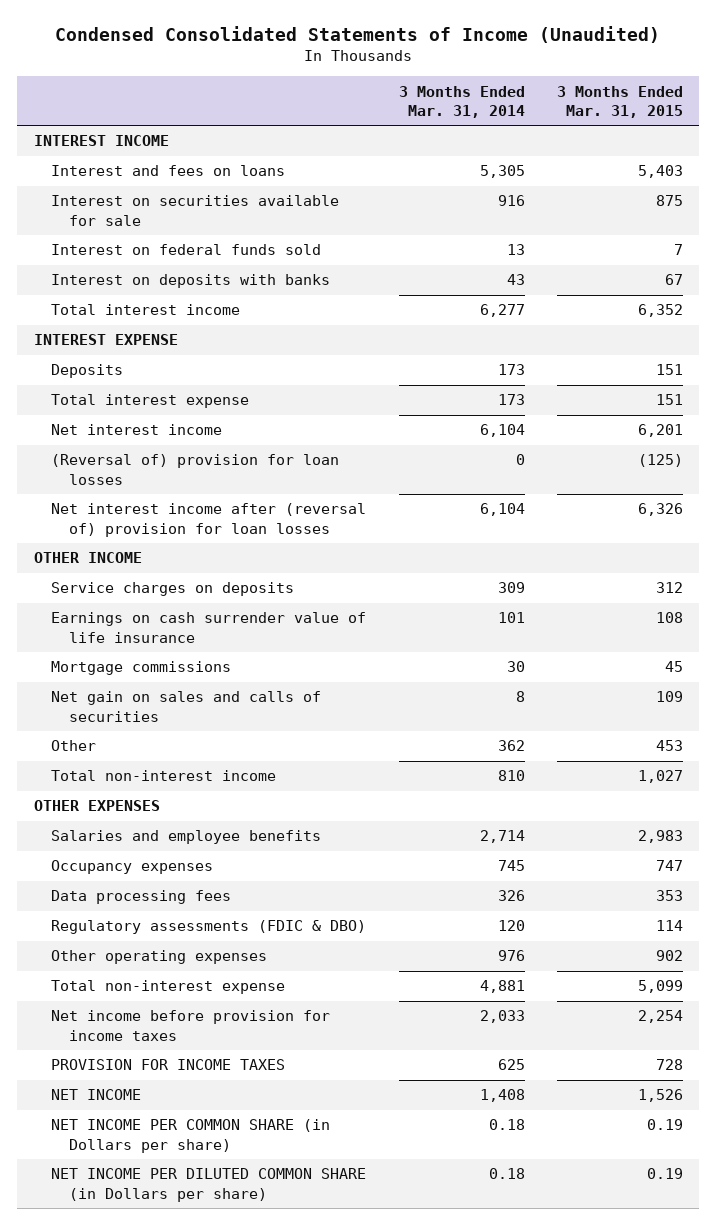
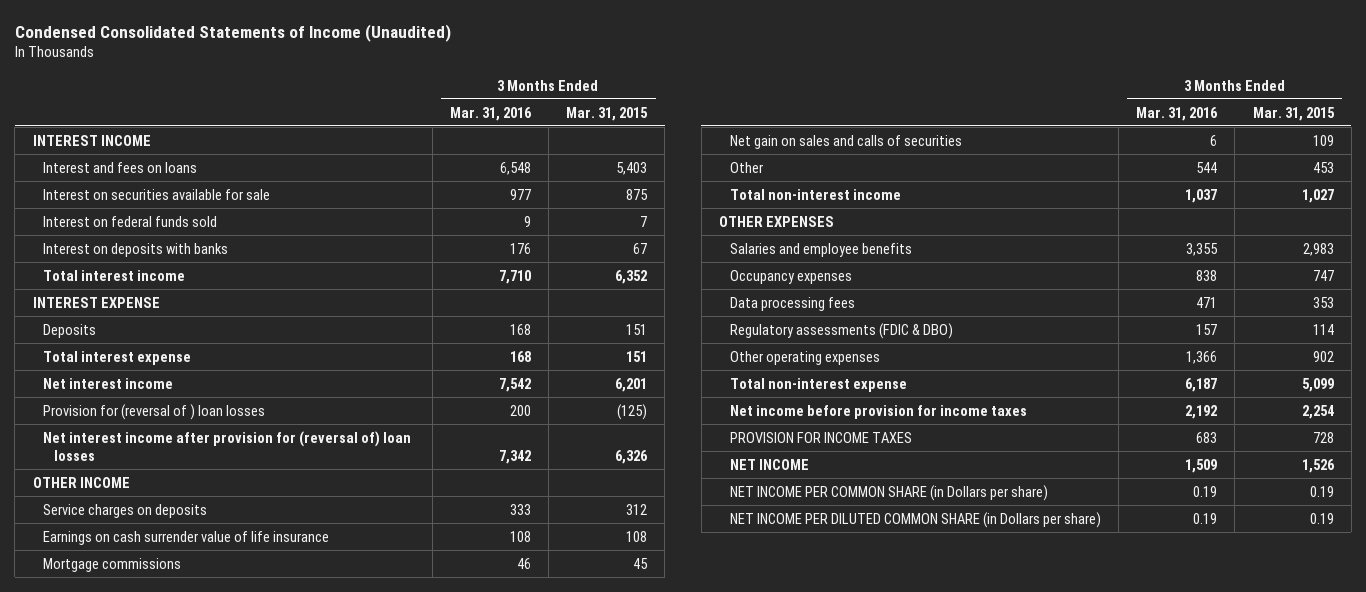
[398,85,525,118] 3 Months Ended Mar. 31, 2014 -> none
none -> [449,106,532,121] Mar. 31, 2016
[51,454,340,485] (Reversal of) provision for loan losses -> [43,403,266,420] Provision for (reversal of ) loan losses
[51,503,367,537] Net interest income after (reversal of) provision for loan losses -> [43,430,412,461] Net interest income after provision for (reversal of) loan losses

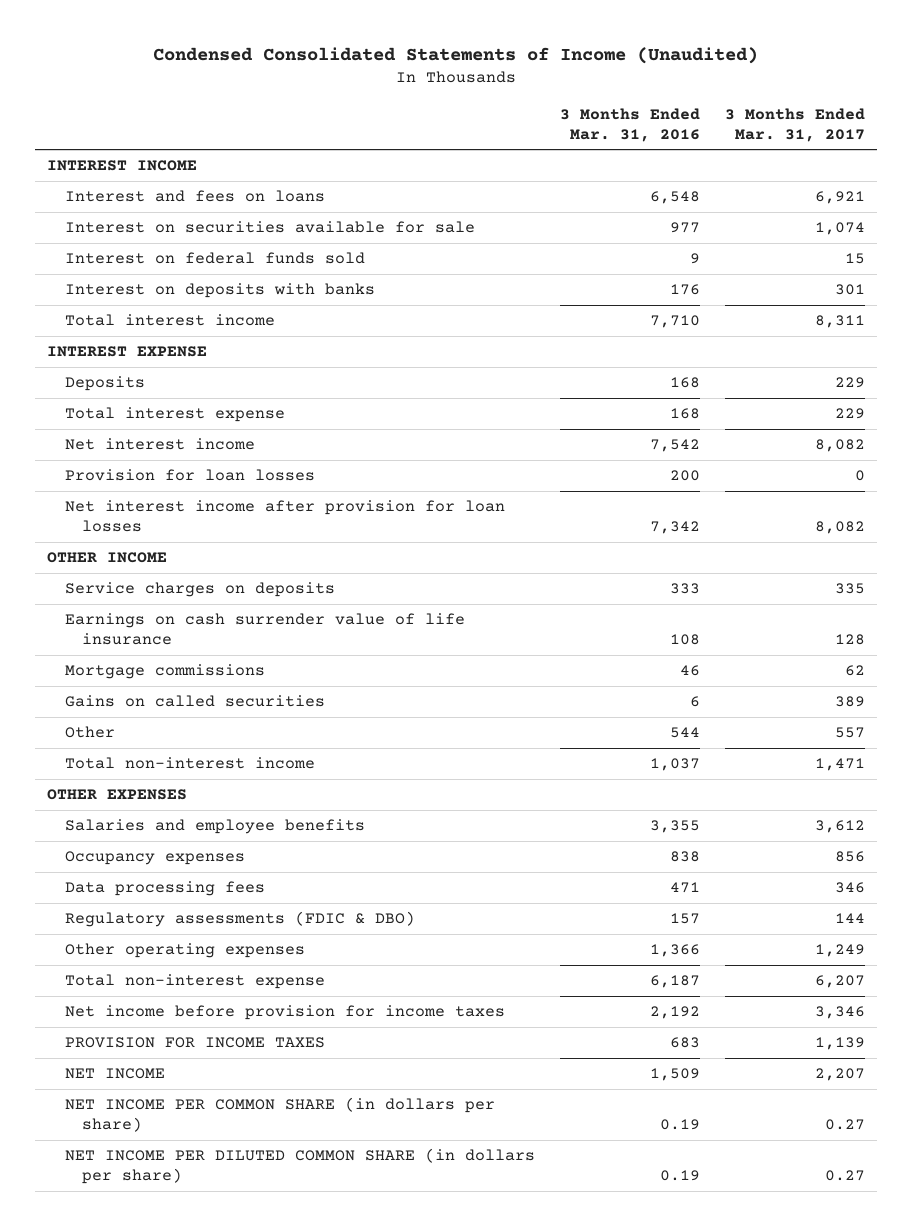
[566,106,649,121] Mar. 31, 2015 -> none
none -> [724,107,865,142] 3 Months Ended Mar. 31, 2017
[43,403,266,420] Provision for (reversal of ) loan losses -> [64,469,315,482] Provision for loan losses
[43,430,412,461] Net interest income after provision for (reversal of) loan losses -> [64,500,505,533] Net interest income after provision for loan losses
[729,134,962,149] Net gain on sales and calls of securities -> [64,695,325,708] Gains on called securities
[729,484,1048,501] NET INCOME PER COMMON SHARE (in Dollars per share) -> [64,1097,495,1133] NET INCOME PER COMMON SHARE (in dollars per share)
[729,511,1101,528] NET INCOME PER DILUTED COMMON SHARE (in Dollars per share) -> [64,1148,535,1185] NET INCOME PER DILUTED COMMON SHARE (in dollars per share)

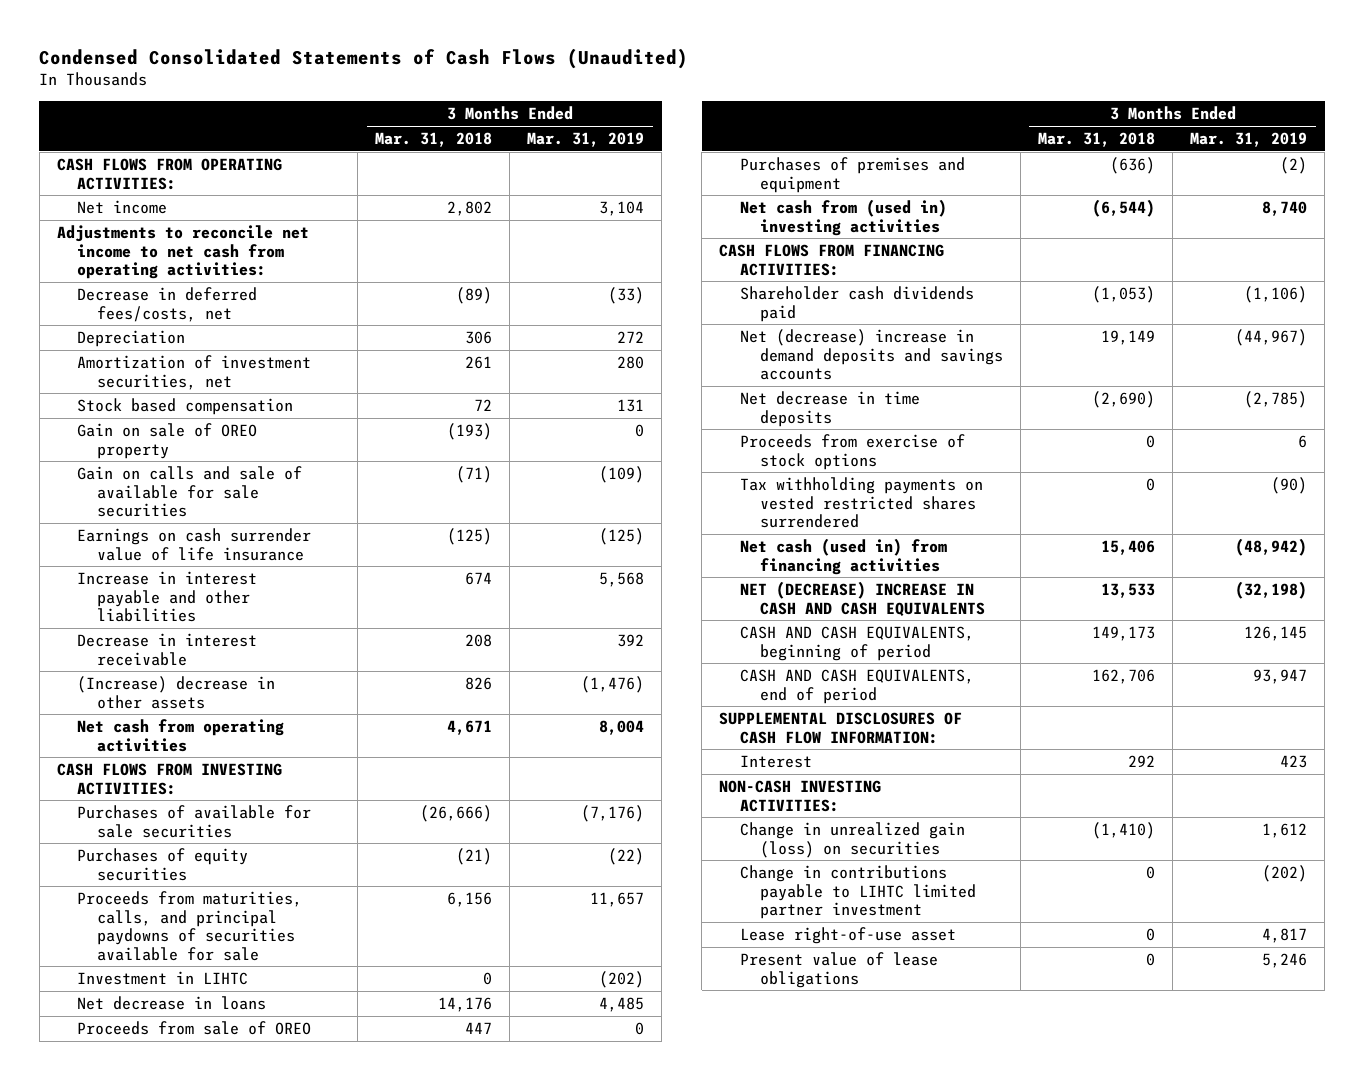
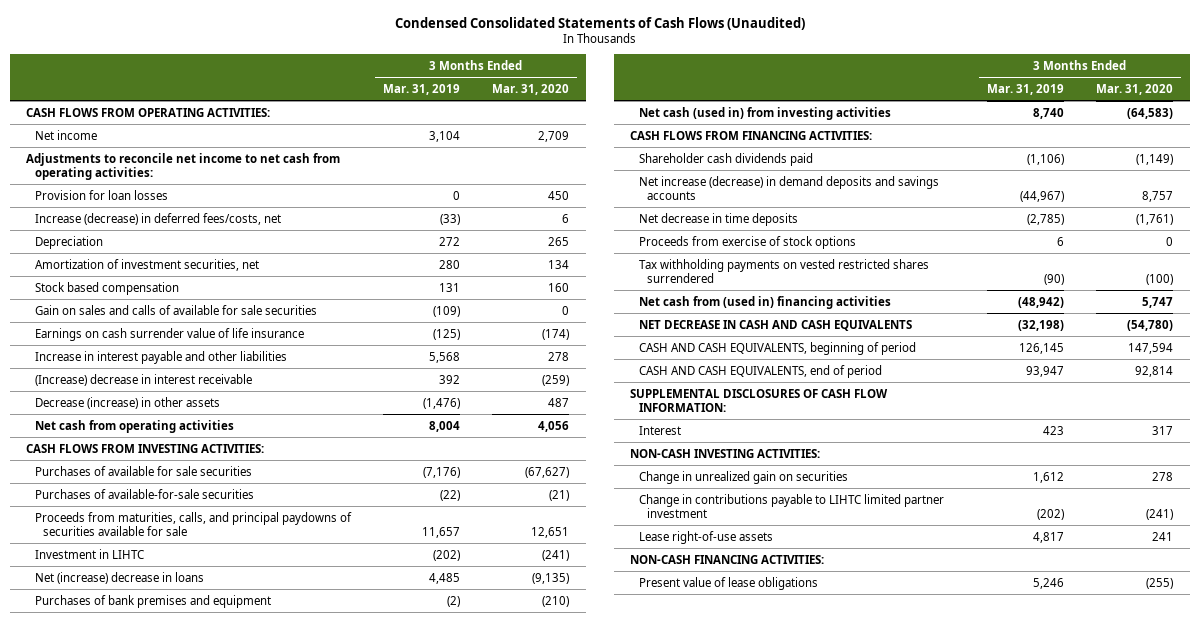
[375,132,493,148] Mar. 31, 2018 -> none
none -> [492,83,570,95] Mar. 31, 2020
none -> [34,189,168,200] Provision for loan losses
[76,286,257,322] Decrease in deferred fees/costs, net -> [34,212,281,225] Increase (decrease) in deferred fees/costs, net
[76,422,257,459] Gain on sale of OREO property -> none
[76,465,302,518] Gain on calls and sale of available for sale securities -> [34,304,317,315] Gain on sales and calls of available for sale securities
[76,632,257,666] Decrease in interest receivable -> [34,373,252,386] (Increase) decrease in interest receivable
[76,675,275,709] (Increase) decrease in other assets -> [34,396,220,409] Decrease (increase) in other assets
[76,847,248,881] Purchases of equity securities -> [34,488,254,499] Purchases of available-for-sale securities
[76,1020,311,1035] Proceeds from sale of OREO -> none
[76,995,266,1010] Net decrease in loans -> [34,571,204,584] Net (increase) decrease in loans
[739,156,965,193] Purchases of premises and equipment -> [34,594,271,608] Purchases of bank premises and equipment
[739,198,947,236] Net cash from (used in) investing activities -> [638,106,891,120] Net cash (used in) from investing activities
[739,328,1004,381] Net (decrease) increase in demand deposits and savings accounts -> [638,175,939,200] Net increase (decrease) in demand deposits and savings accounts
[739,537,947,575] Net cash (used in) from financing activities -> [638,295,891,309] Net cash from (used in) financing activities
[739,580,986,617] NET (DECREASE) INCREASE IN CASH AND CASH EQUIVALENTS -> [638,319,912,331] NET DECREASE IN CASH AND CASH EQUIVALENTS
[739,821,965,858] Change in unrealized gain (loss) on securities -> [638,470,848,484] Change in unrealized gain on securities
[739,926,956,944] Lease right-of-use asset -> [638,530,773,544] Lease right-of-use assets
none -> [630,554,825,564] NON-CASH FINANCING ACTIVITIES:

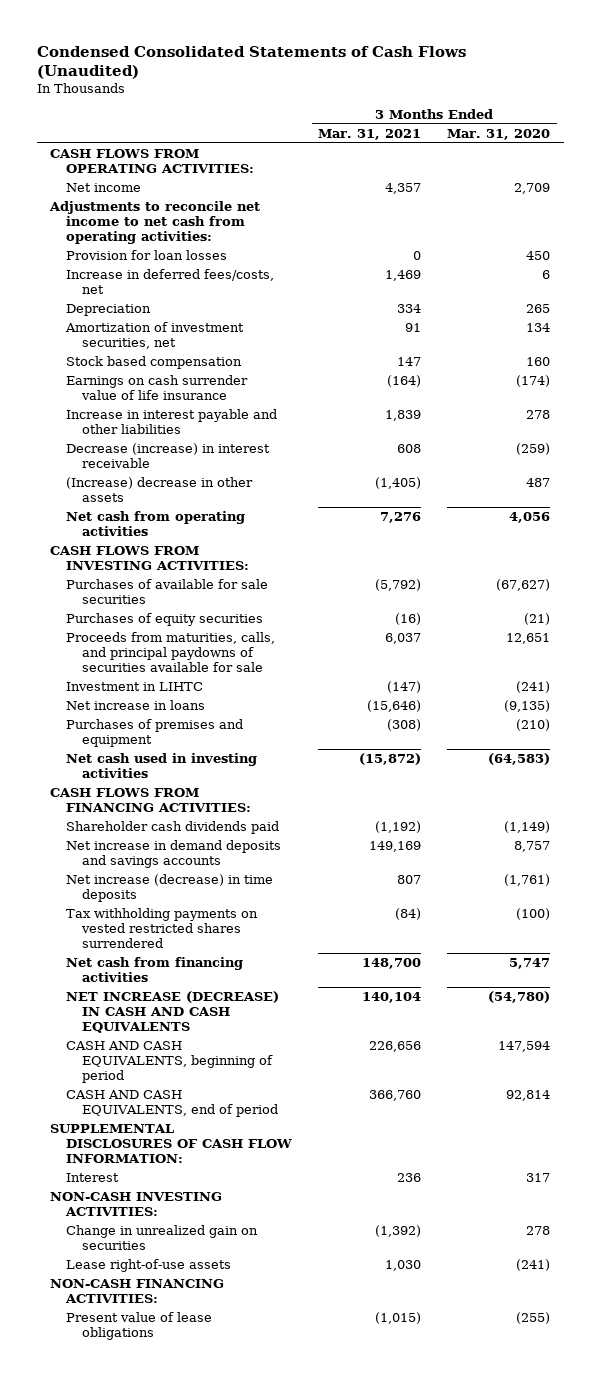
[383,83,461,95] Mar. 31, 2019 -> none
none -> [318,128,422,140] Mar. 31, 2021
[34,212,281,225] Increase (decrease) in deferred fees/costs, net -> [66,268,275,294] Increase in deferred fees/costs, net
[34,304,317,315] Gain on sales and calls of available for sale securities -> none
[34,373,252,386] (Increase) decrease in interest receivable -> [66,442,271,468] Decrease (increase) in interest receivable
[34,396,220,409] Decrease (increase) in other assets -> [66,476,254,502] (Increase) decrease in other assets
[34,488,254,499] Purchases of available-for-sale securities -> [66,612,264,626] Purchases of equity securities
[34,571,204,584] Net (increase) decrease in loans -> [66,699,206,710] Net increase in loans
[34,594,271,608] Purchases of bank premises and equipment -> [66,718,244,747] Purchases of premises and equipment
[638,106,891,120] Net cash (used in) from investing activities -> [66,752,258,778] Net cash used in investing activities
[638,235,856,249] Proceeds from exercise of stock options -> none
[638,175,939,200] Net increase (decrease) in demand deposits and savings accounts -> [66,839,282,868] Net increase in demand deposits and savings accounts
[638,212,798,226] Net decrease in time deposits -> [66,873,274,902] Net increase (decrease) in time deposits
[638,295,891,309] Net cash from (used in) financing activities -> [66,956,244,982] Net cash from financing activities
[638,319,912,331] NET DECREASE IN CASH AND CASH EQUIVALENTS -> [66,990,280,1033] NET INCREASE (DECREASE) IN CASH AND CASH EQUIVALENTS
[638,493,944,518] Change in contributions payable to LIHTC limited partner investment -> none
[1152,531,1174,541] 241 -> [516,1258,551,1271] (241)

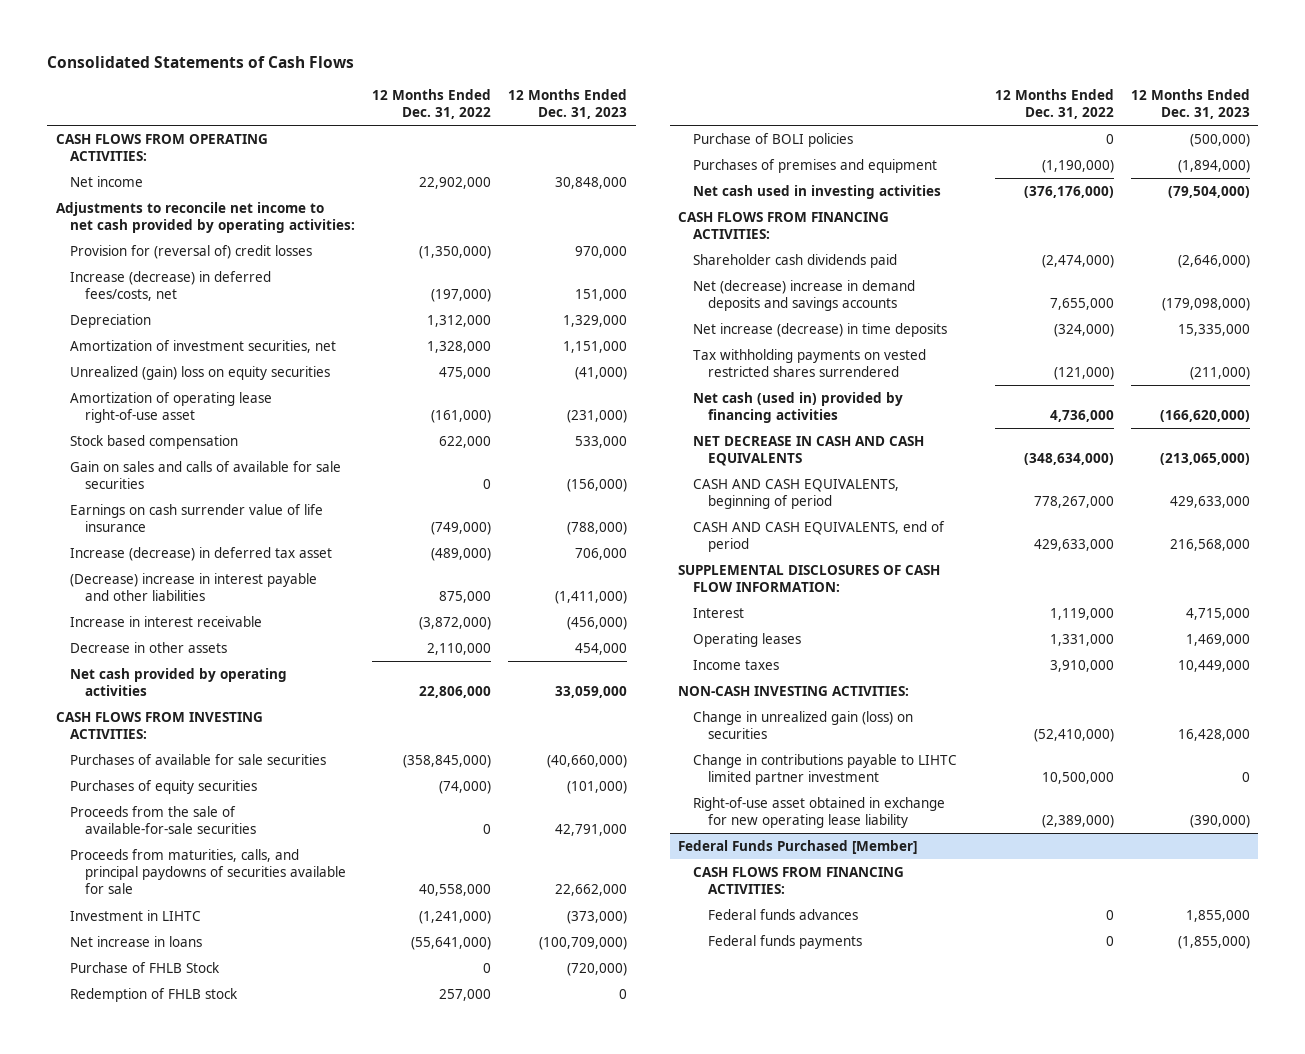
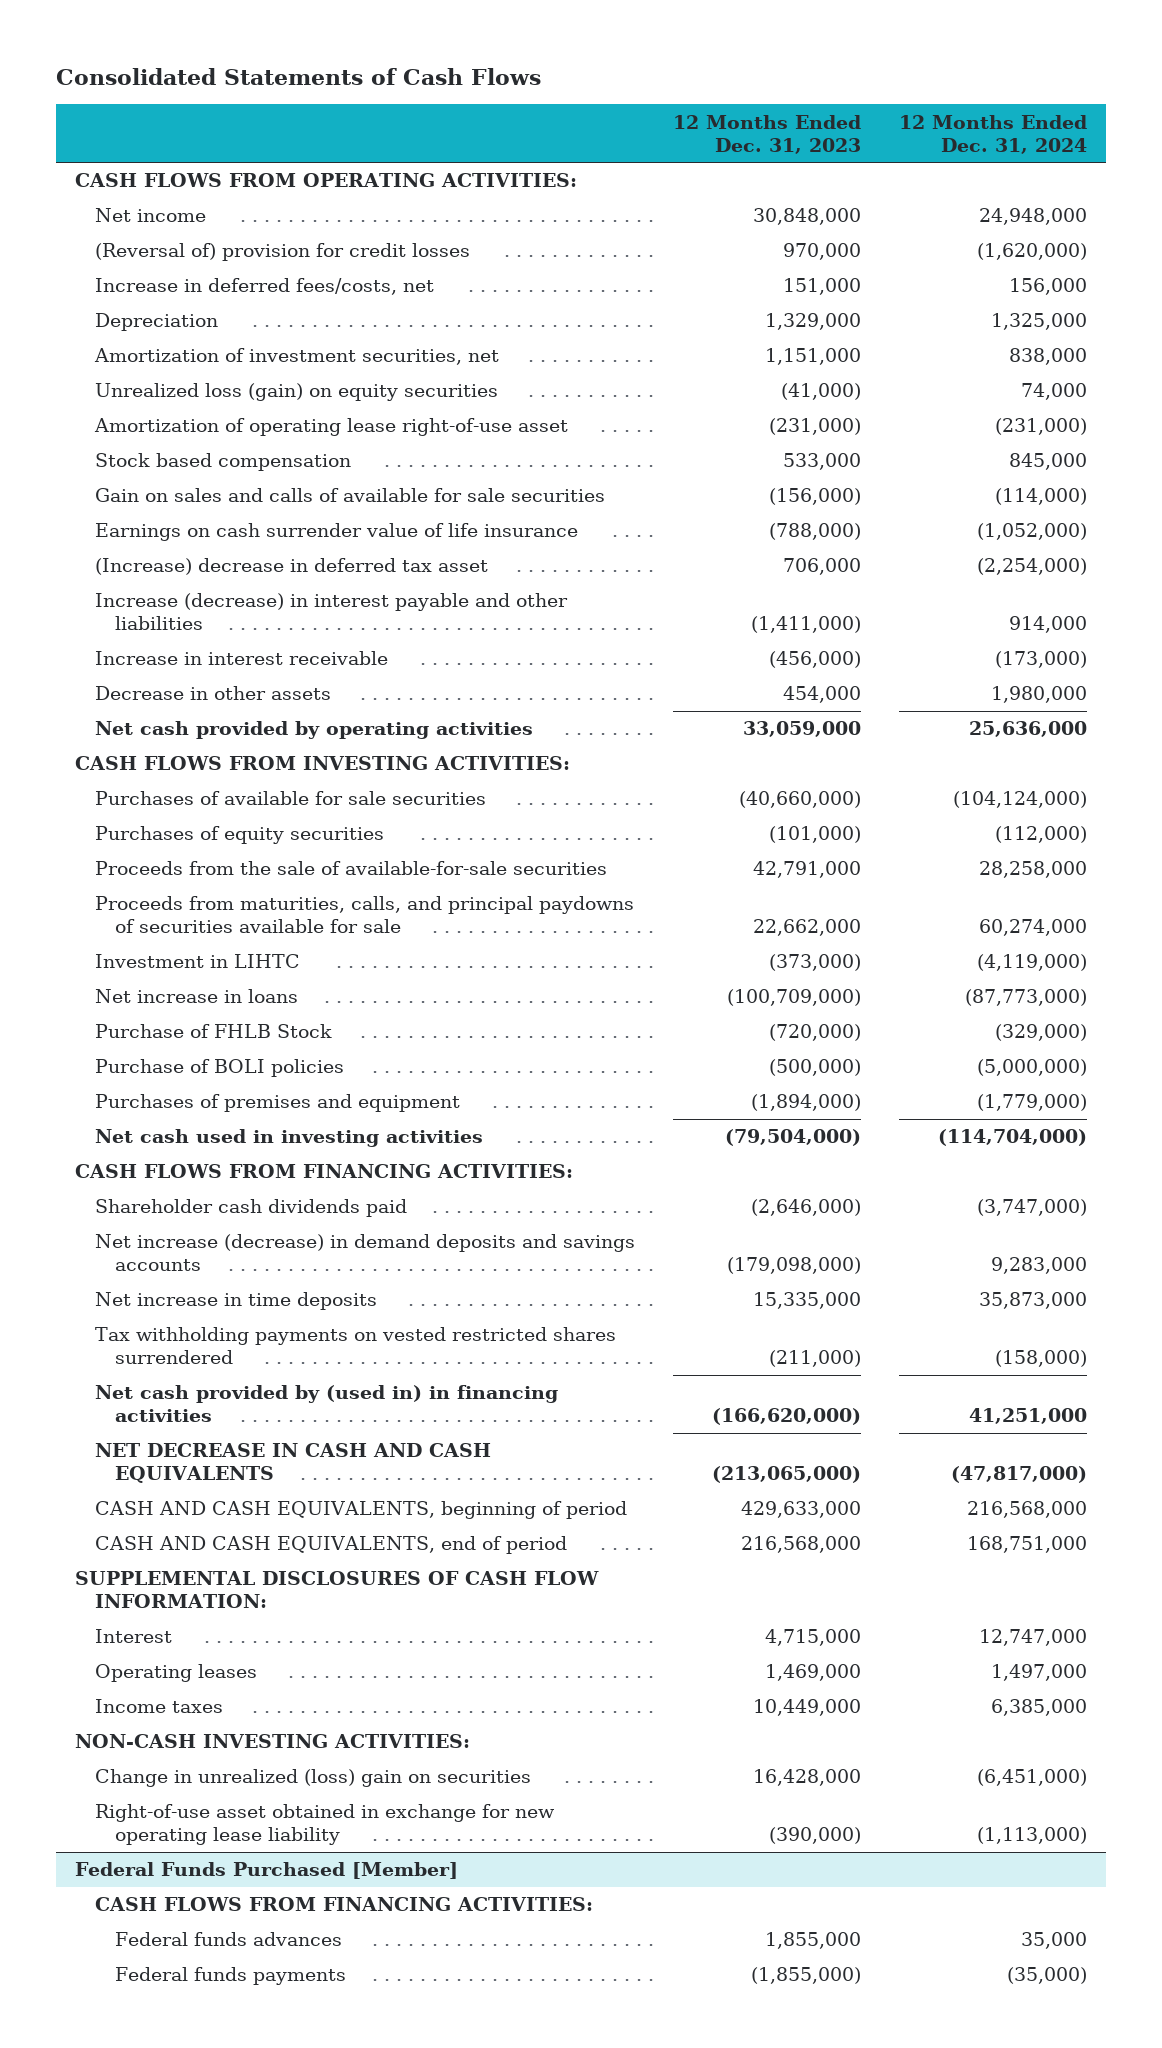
[372,88,492,119] 12 Months Ended Dec. 31, 2022 -> none
none -> [899,114,1088,154] 12 Months Ended Dec. 31, 2024
[55,202,356,234] Adjustments to reconcile net income to net cash provided by operating activities: -> none
[70,245,313,260] Provision for (reversal of) credit losses -> [94,243,470,262] (Reversal of) provision for credit losses
[70,271,272,302] Increase (decrease) in deferred fees/costs, net -> [94,278,434,296] Increase in deferred fees/costs, net
[70,366,331,381] Unrealized (gain) loss on equity securities -> [94,383,498,402] Unrealized loss (gain) on equity securities
[70,547,333,562] Increase (decrease) in deferred tax asset -> [94,558,488,576] (Increase) decrease in deferred tax asset
[70,573,318,602] (Decrease) increase in interest payable and other liabilities -> [94,593,568,631] Increase (decrease) in interest payable and other liabilities
[70,988,239,1003] Redemption of FHLB stock -> none
[692,280,915,312] Net (decrease) increase in demand deposits and savings accounts -> [94,1234,635,1272] Net increase (decrease) in demand deposits and savings accounts
[692,323,947,338] Net increase (decrease) in time deposits -> [94,1292,377,1311] Net increase in time deposits
[692,392,903,424] Net cash (used in) provided by financing activities -> [94,1385,558,1423] Net cash provided by (used in) in financing activities
[692,754,957,786] Change in contributions payable to LIHTC limited partner investment -> none
[692,711,913,740] Change in unrealized gain (loss) on securities -> [94,1769,531,1788] Change in unrealized (loss) gain on securities

